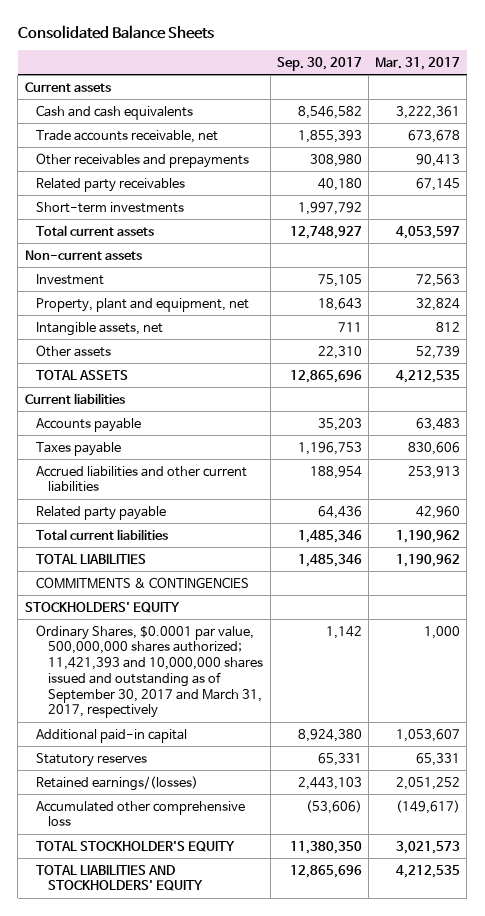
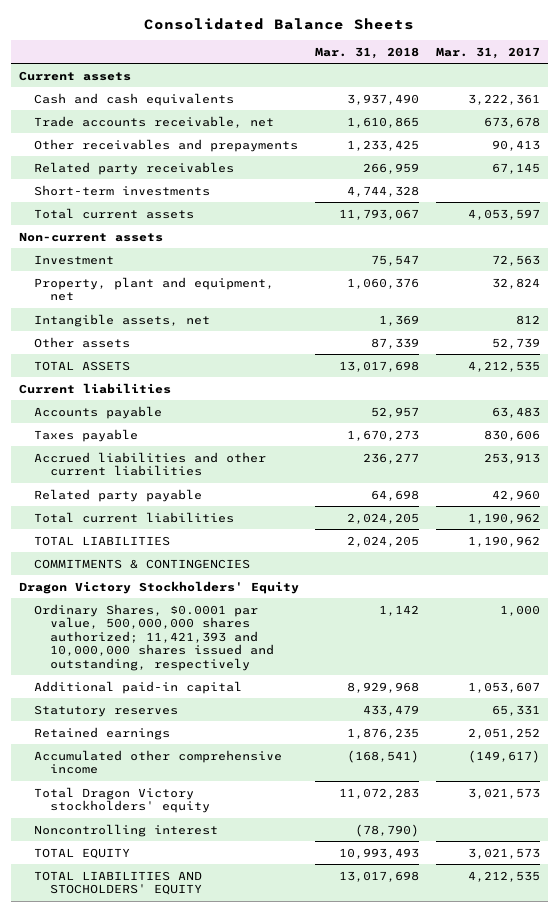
[276,56,362,71] Sep. 30, 2017 -> none
none -> [315,46,420,59] Mar. 31, 2018
[24,601,180,613] STOCKHOLDERS' EQUITY -> [18,580,299,594] Dragon Victory Stockholders' Equity
[36,624,264,719] Ordinary Shares, $0.0001 par value, 500,000,000 shares authorized; 11,421,393 and 10,000,000 shares issued and outstanding as of September 30, 2017 and March 31, 2017, respectively -> [34,603,274,671] Ordinary Shares, $0.0001 par value, 500,000,000 shares authorized; 11,421,393 and 10,000,000 shares issued and outstanding, respectively
[36,775,199,791] Retained earnings/(losses) -> [34,726,171,740] Retained earnings
[36,800,246,827] Accumulated other comprehensive loss -> [34,749,283,775] Accumulated other comprehensive income
[36,840,236,852] TOTAL STOCKHOLDER'S EQUITY -> [34,786,210,814] Total Dragon Victory stockholders' equity
none -> [34,823,219,837] Noncontrolling interest
none -> [34,847,131,859] TOTAL EQUITY
[36,864,204,892] TOTAL LIABILITIES AND STOCKHOLDERS' EQUITY -> [34,870,203,896] TOTAL LIABILITIES AND STOCHOLDERS' EQUITY

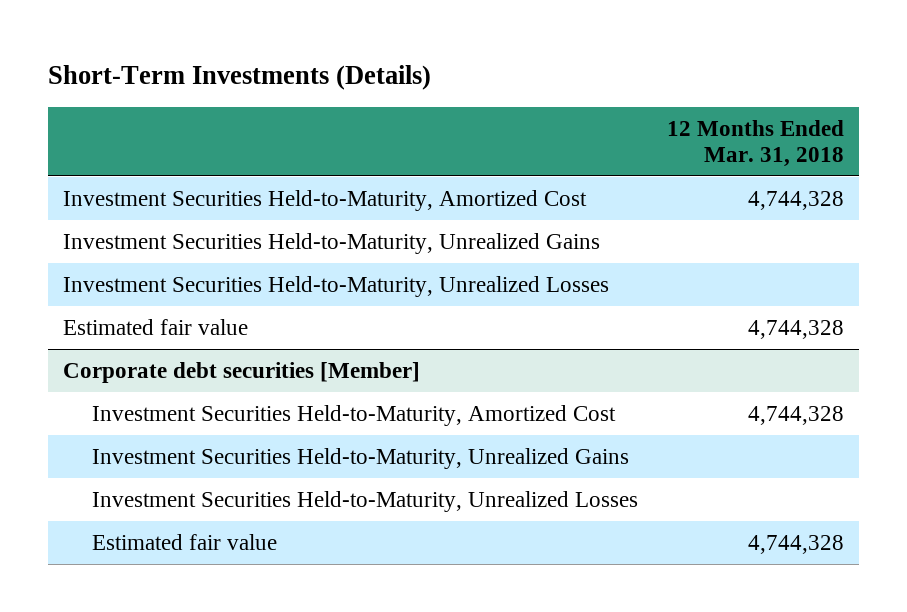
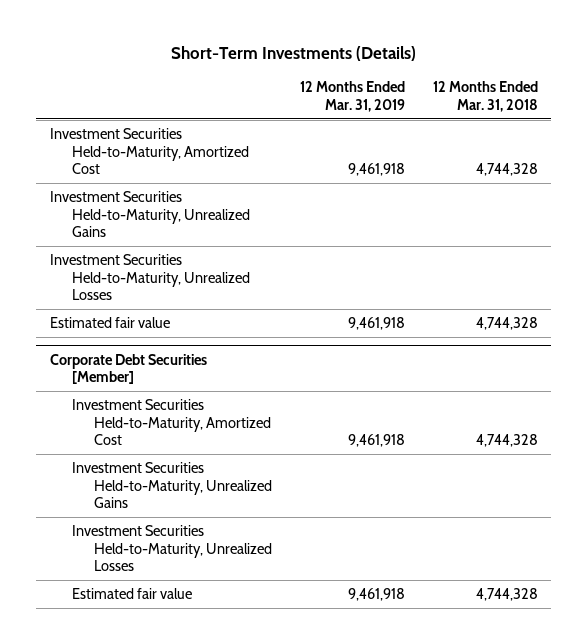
none -> [299,81,405,113] 12 Months Ended Mar. 31, 2019
[62,361,420,383] Corporate debt securities [Member] -> [49,353,207,385] Corporate Debt Securities [Member]

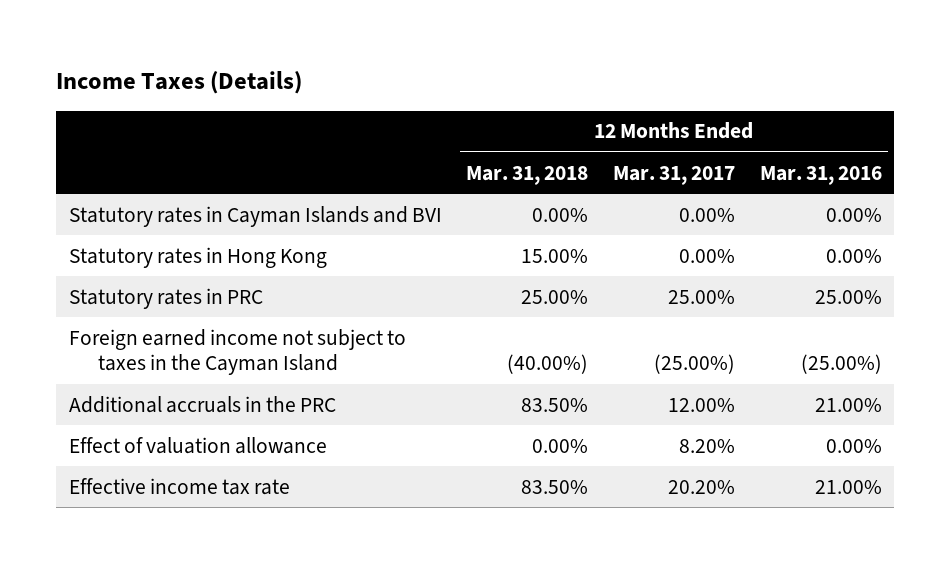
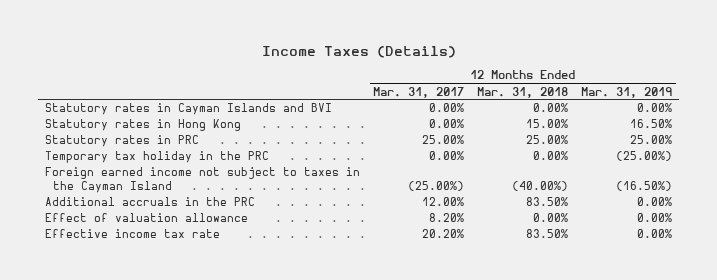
[759,165,882,185] Mar. 31, 2016 -> none
none -> [581,86,673,98] Mar. 31, 2019
none -> [44,151,269,164] Temporary tax holiday in the PRC

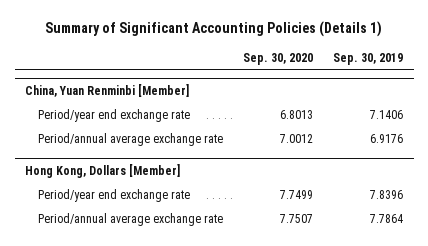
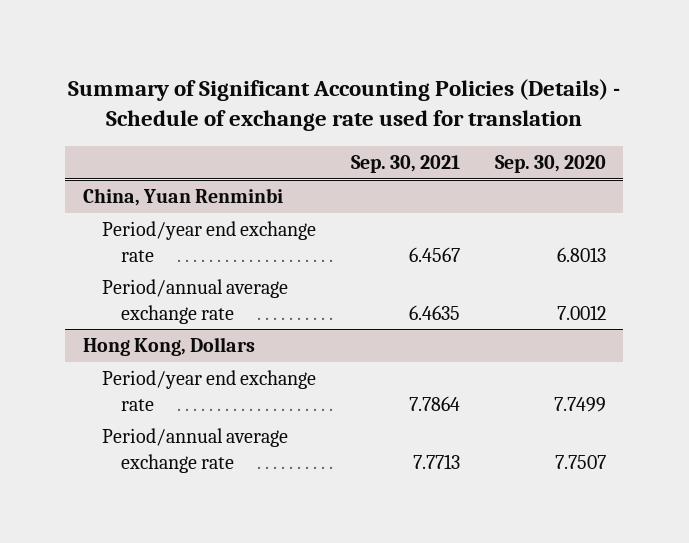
[45,21,383,38] Summary of Significant Accounting Policies (Details 1) -> [68,78,621,132] Summary of Significant Accounting Policies (Details) - Schedule of exchange rate used for translation
[333,52,404,65] Sep. 30, 2019 -> none
none -> [350,154,460,173] Sep. 30, 2021
[24,83,189,97] China, Yuan Renminbi [Member] -> [82,188,283,207] China, Yuan Renminbi
[24,163,180,178] Hong Kong, Dollars [Member] -> [82,337,255,357] Hong Kong, Dollars

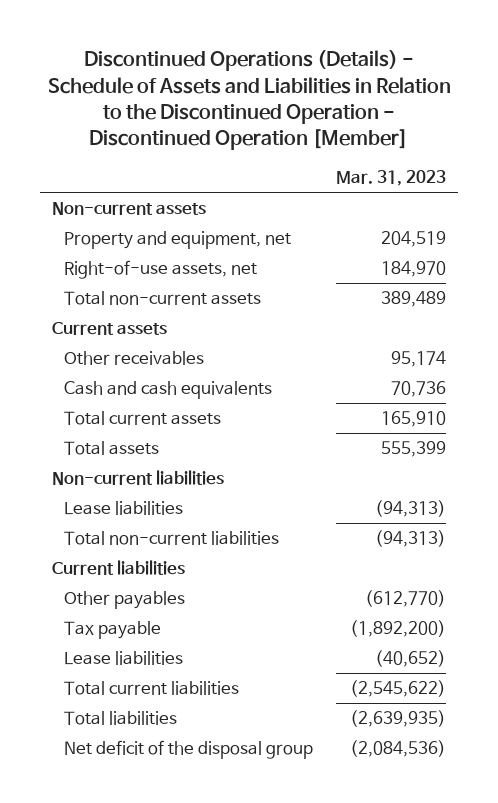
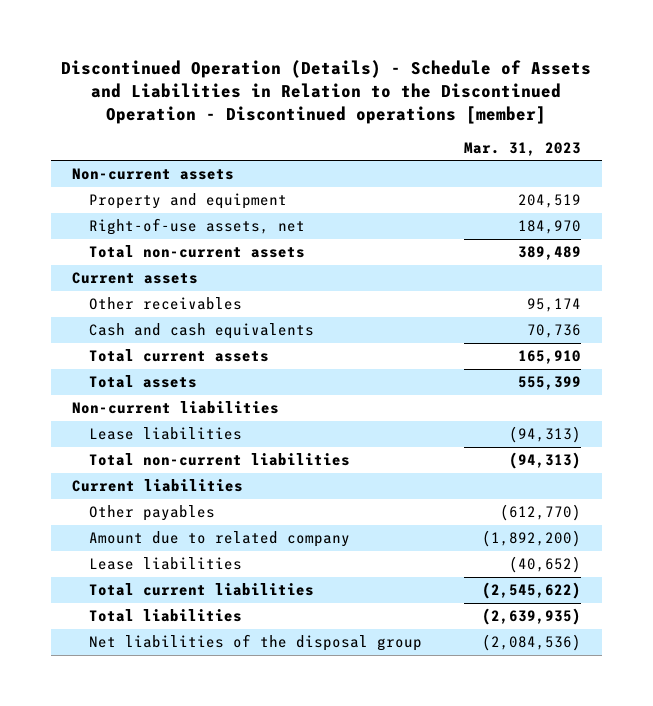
[48,50,452,150] Discontinued Operations (Details) - Schedule of Assets and Liabilities in Relation to the Discontinued Operation - Discontinued Operation [Member] -> [61,59,592,124] Discontinued Operation (Details) - Schedule of Assets and Liabilities in Relation to the Discontinued Operation - Discontinued operations [member]
[64,231,292,250] Property and equipment, net -> [88,193,287,210] Property and equipment
[64,621,162,640] Tax payable -> [88,531,350,548] Amount due to related company
[64,740,314,760] Net deficit of the disposal group -> [88,634,422,652] Net liabilities of the disposal group

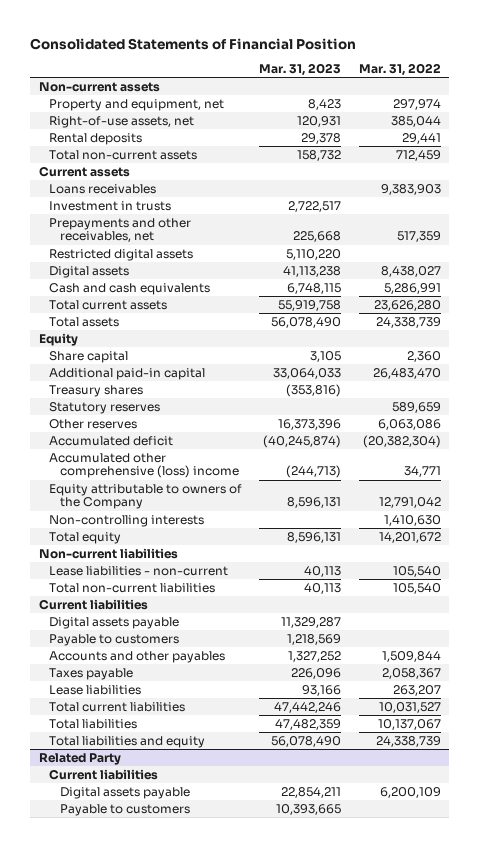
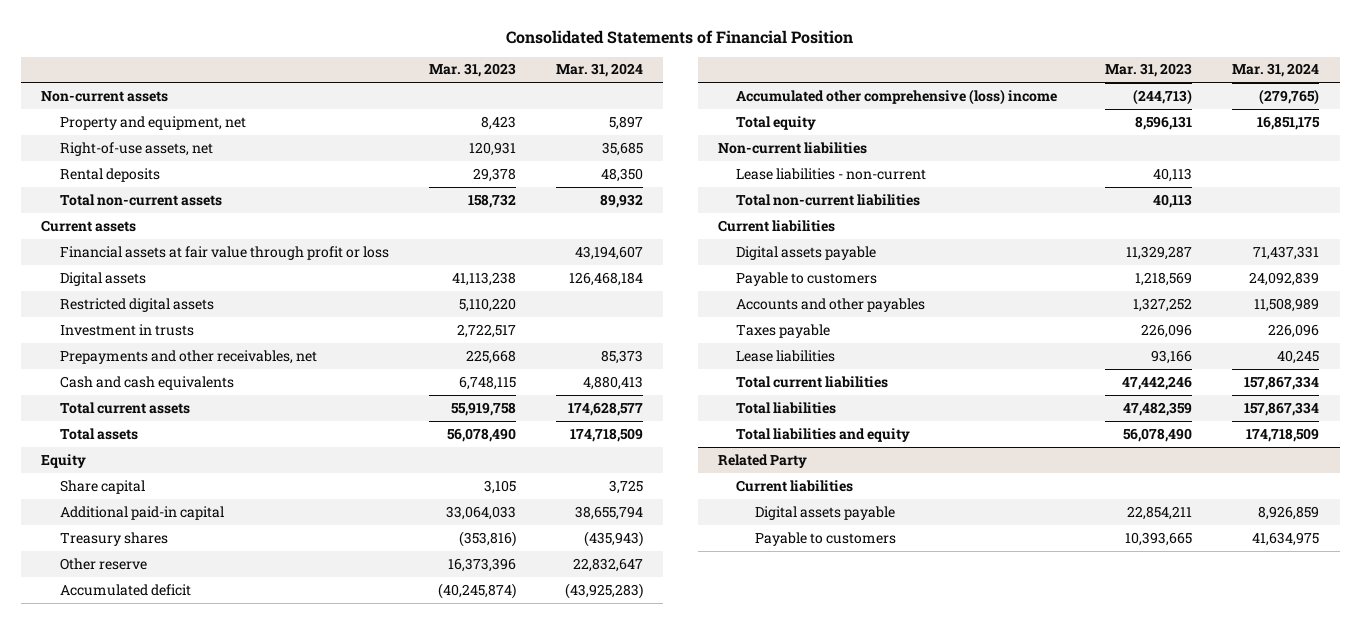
[358,63,441,77] Mar. 31, 2022 -> none
none -> [556,63,644,78] Mar. 31, 2024
[49,183,157,194] Loans receivables -> none
none -> [59,245,389,260] Financial assets at fair value through profit or loss
[49,265,130,278] Digital assets -> [59,271,146,286] Digital assets
[49,248,194,261] Restricted digital assets -> [59,297,214,312] Restricted digital assets
[49,401,161,414] Statutory reserves -> none
[49,418,138,429] Other reserves -> [59,557,147,570] Other reserve
[49,483,243,510] Equity attributable to owners of the Company -> none
[49,514,205,527] Non-controlling interests -> none

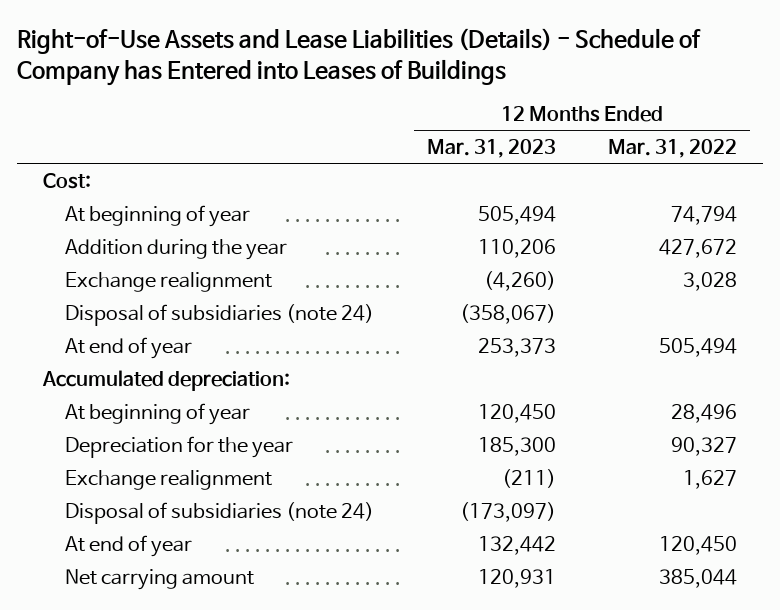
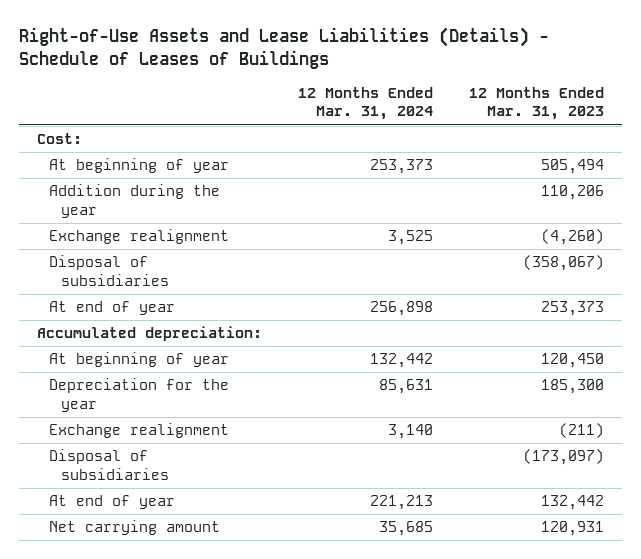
[16,28,701,86] Right-of-Use Assets and Lease Liabilities (Details) - Schedule of Company has Entered into Leases of Buildings -> [18,26,549,69] Right-of-Use Assets and Lease Liabilities (Details) - Schedule of Leases of Buildings
[608,138,738,158] Mar. 31, 2022 -> none
none -> [297,86,433,121] 12 Months Ended Mar. 31, 2024
[65,303,375,326] Disposal of subsidiaries (note 24) -> [49,255,170,286] Disposal of subsidiaries
[65,501,375,524] Disposal of subsidiaries (note 24) -> [49,449,170,480] Disposal of subsidiaries

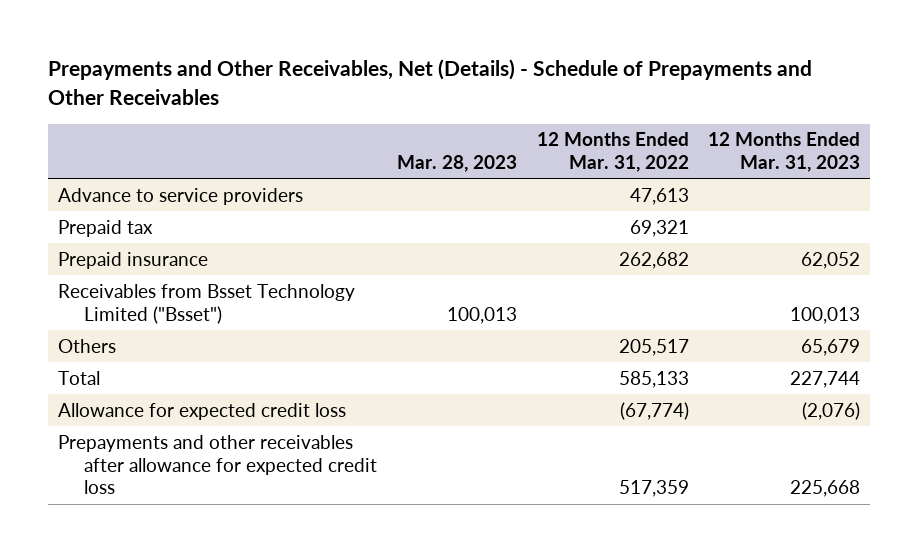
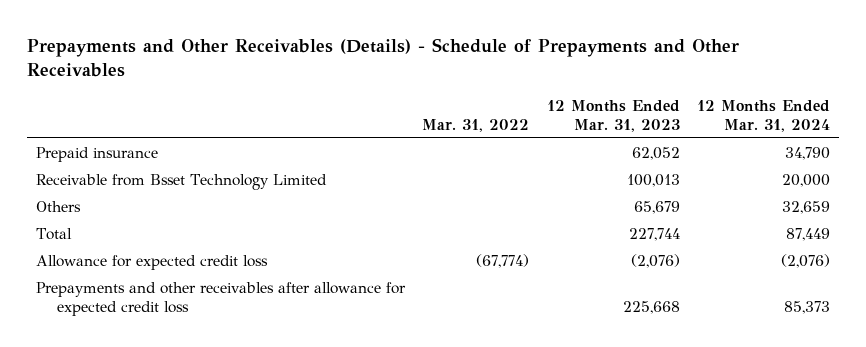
[47,59,812,106] Prepayments and Other Receivables, Net (Details) - Schedule of Prepayments and Other Receivables -> [27,37,740,78] Prepayments and Other Receivables (Details) - Schedule of Prepayments and Other Receivables
[396,155,517,173] Mar. 28, 2023 -> none
[536,132,689,173] 12 Months Ended Mar. 31, 2022 -> none
none -> [422,118,530,132] Mar. 31, 2022
none -> [697,99,831,132] 12 Months Ended Mar. 31, 2024
[57,187,303,205] Advance to service providers -> none
[57,219,153,237] Prepaid tax -> none
[57,283,355,324] Receivables from Bsset Technology Limited ("Bsset") -> [35,173,327,190] Receivable from Bsset Technology Limited

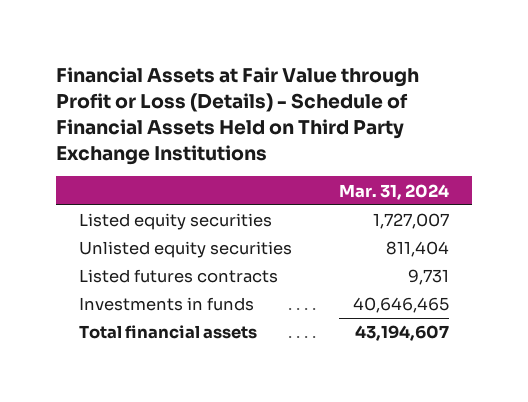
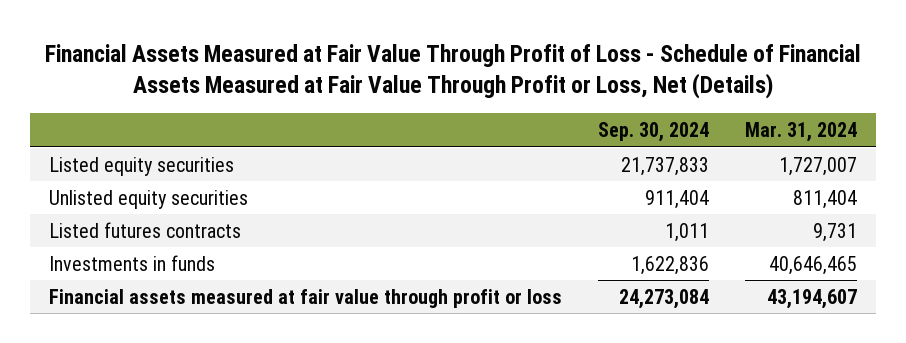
[55,66,419,165] Financial Assets at Fair Value through Profit or Loss (Details) - Schedule of Financial Assets Held on Third Party Exchange Institutions -> [44,43,861,100] Financial Assets Measured at Fair Value Through Profit of Loss - Schedule of Financial Assets Measured at Fair Value Through Profit or Loss, Net (Details)
none -> [597,122,709,143] Sep. 30, 2024
[79,325,258,340] Total financial assets -> [48,288,562,308] Financial assets measured at fair value through profit or loss

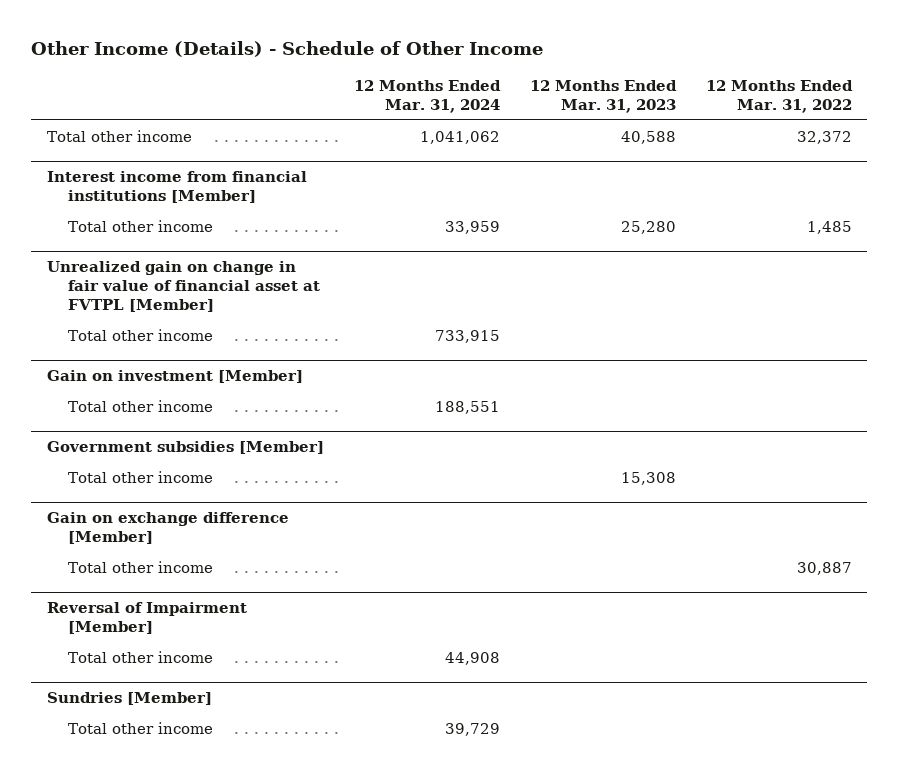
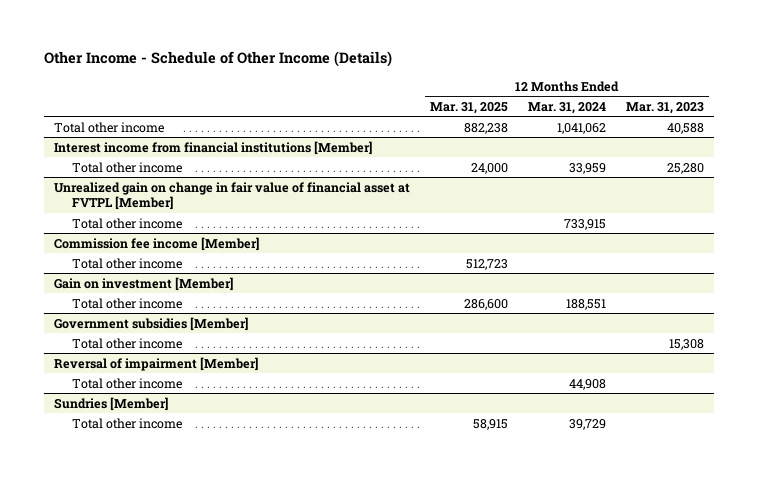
[31,41,544,58] Other Income (Details) - Schedule of Other Income -> [43,51,392,68] Other Income - Schedule of Other Income (Details)
[706,80,854,114] 12 Months Ended Mar. 31, 2022 -> none
none -> [430,101,509,114] Mar. 31, 2025
none -> [53,236,259,251] Commission fee income [Member]
none -> [71,257,182,269] Total other income
[46,512,289,545] Gain on exchange difference [Member] -> none
[68,561,214,574] Total other income -> none
[46,602,247,635] Reversal of Impairment [Member] -> [53,356,258,371] Reversal of impairment [Member]

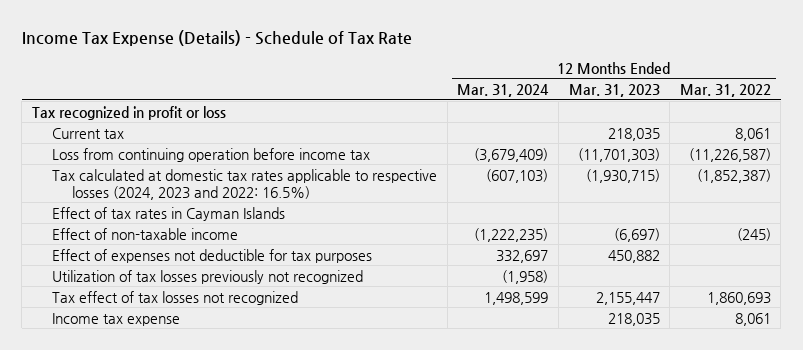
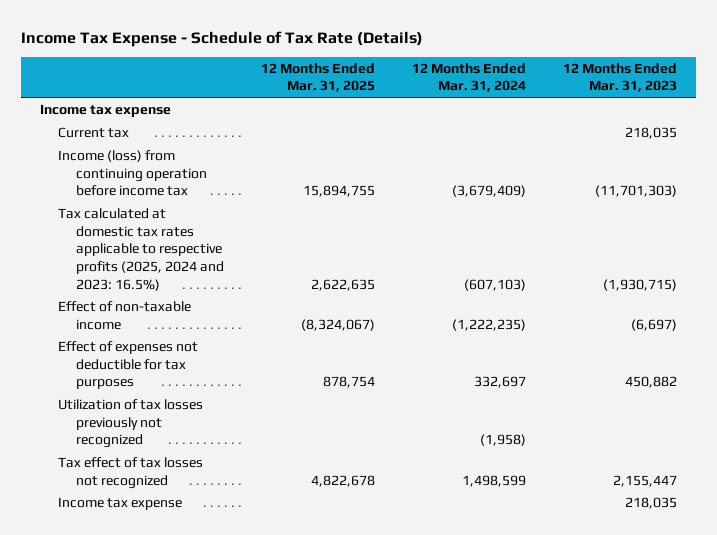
[21,30,412,47] Income Tax Expense (Details) - Schedule of Tax Rate -> [21,30,424,47] Income Tax Expense - Schedule of Tax Rate (Details)
[679,84,771,98] Mar. 31, 2022 -> none
none -> [260,62,375,93] 12 Months Ended Mar. 31, 2025
[31,105,226,120] Tax recognized in profit or loss -> none
none -> [39,103,171,117] Income tax expense
[52,206,286,221] Effect of tax rates in Cayman Islands -> none
[52,147,371,162] Loss from continuing operation before income tax -> [57,149,207,197] Income (loss) from continuing operation before income tax
[52,168,438,200] Tax calculated at domestic tax rates applicable to respective losses (2024, 2023 and 2022: 16.5%) -> [57,207,224,291] Tax calculated at domestic tax rates applicable to respective profits (2025, 2024 and 2023: 16.5%)

